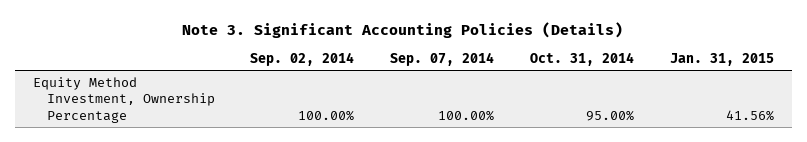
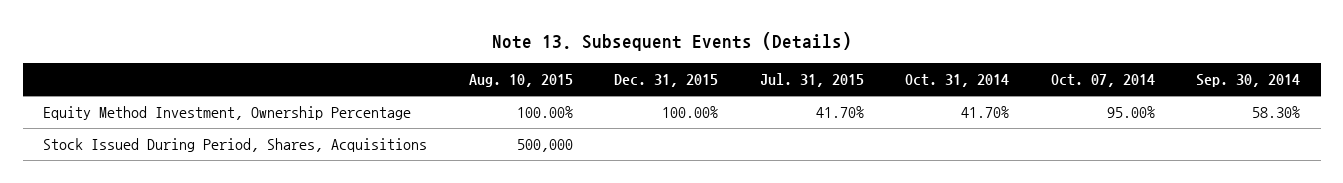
[182,21,624,38] Note 3. Significant Accounting Policies (Details) -> [491,32,852,52] Note 13. Subsequent Events (Details)
[250,52,355,67] Sep. 02, 2014 -> none
[390,52,495,67] Sep. 07, 2014 -> none
[670,53,775,67] Jan. 31, 2015 -> none
none -> [468,74,573,88] Aug. 10, 2015
none -> [614,74,719,88] Dec. 31, 2015
none -> [759,73,864,88] Jul. 31, 2015
none -> [1050,74,1155,88] Oct. 07, 2014
none -> [1195,74,1300,88] Sep. 30, 2014
[586,110,635,122] 95.00% -> [961,106,1010,119] 41.70%
none -> [43,138,428,153] Stock Issued During Period, Shares, Acquisitions

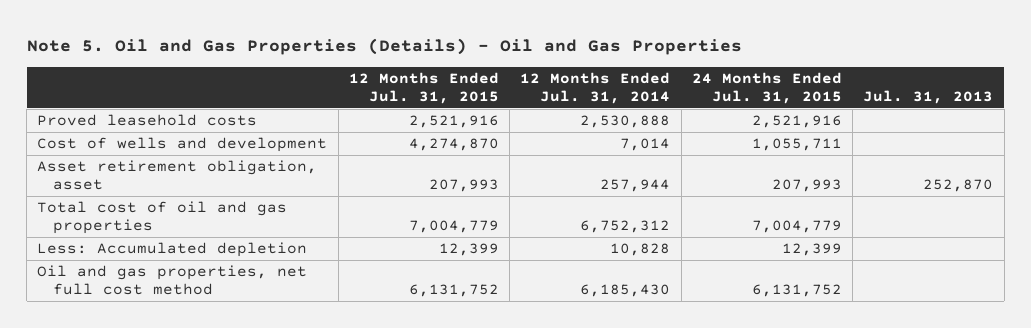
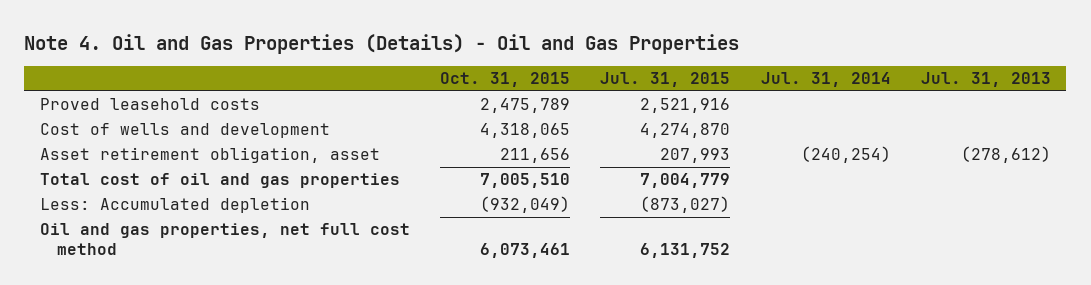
[26,38,742,56] Note 5. Oil and Gas Properties (Details) - Oil and Gas Properties -> [24,33,740,54] Note 4. Oil and Gas Properties (Details) - Oil and Gas Properties
[348,71,499,105] 12 Months Ended Jul. 31, 2015 -> none
[520,71,671,105] 12 Months Ended Jul. 31, 2014 -> none
[691,71,842,105] 24 Months Ended Jul. 31, 2015 -> none
none -> [440,72,571,88] Oct. 31, 2015
none -> [600,72,731,88] Jul. 31, 2015
none -> [760,72,891,88] Jul. 31, 2014
[923,179,994,193] 252,870 -> [961,146,1052,164] (278,612)

